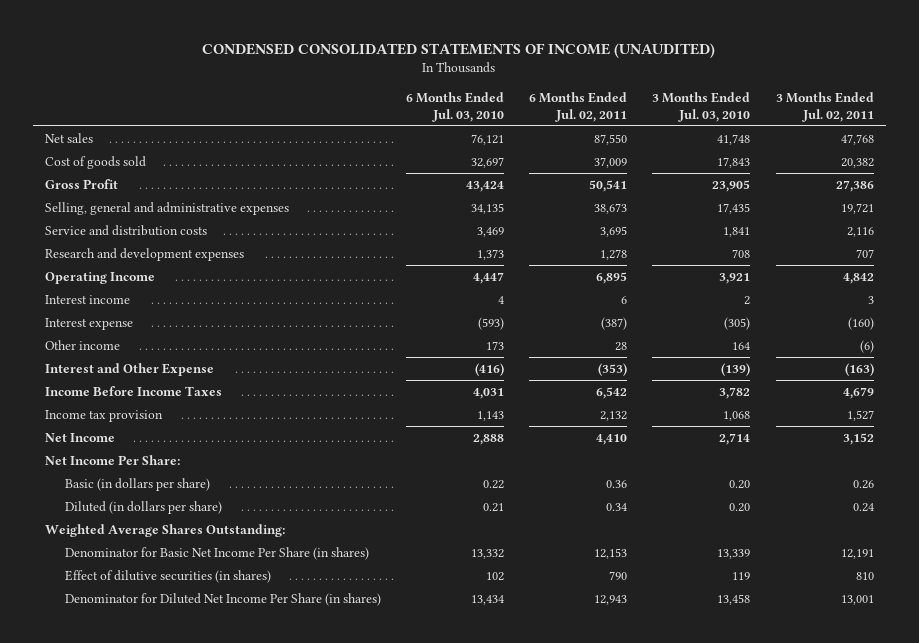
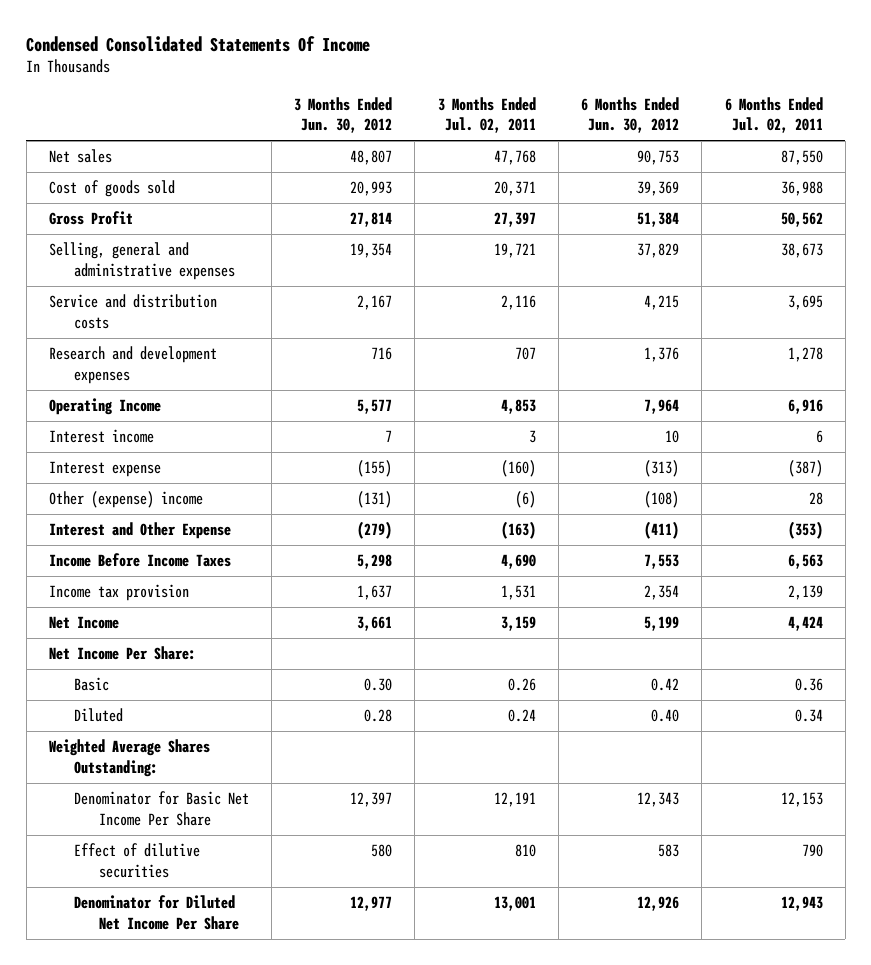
[202,42,716,58] CONDENSED CONSOLIDATED STATEMENTS OF INCOME (UNAUDITED) -> [26,35,371,52] Condensed Consolidated Statements Of Income
[406,91,505,122] 6 Months Ended Jul. 03, 2010 -> none
[652,91,751,122] 3 Months Ended Jul. 03, 2010 -> none
none -> [294,96,393,134] 3 Months Ended Jun. 30, 2012
none -> [581,96,680,134] 6 Months Ended Jun. 30, 2012
[594,157,628,169] 37,009 -> [780,181,823,197] 36,988
[840,158,874,169] 20,382 -> [493,181,536,197] 20,371
[589,180,628,193] 50,541 -> [780,212,823,228] 50,562
[835,180,874,193] 27,386 -> [493,212,536,228] 27,397
[596,272,628,285] 6,895 -> [787,399,823,415] 6,916
[842,273,874,285] 4,842 -> [500,399,536,415] 4,853
[45,340,121,351] Other income -> [48,491,203,509] Other (expense) income
[596,387,628,400] 6,542 -> [787,554,823,570] 6,563
[842,387,874,400] 4,679 -> [500,554,536,570] 4,690
[600,411,628,422] 2,132 -> [787,585,823,601] 2,139
[846,410,874,422] 1,527 -> [500,585,536,601] 1,531
[596,434,628,446] 4,410 -> [787,616,823,632] 4,424
[842,433,874,446] 3,152 -> [500,616,536,632] 3,159
[65,478,211,492] Basic (in dollars per share) -> [73,677,109,692] Basic
[65,501,223,515] Diluted (in dollars per share) -> [73,708,123,723] Diluted
[65,547,370,561] Denominator for Basic Net Income Per Share (in shares) -> [73,791,249,826] Denominator for Basic Net Income Per Share
[65,570,272,584] Effect of dilutive securities (in shares) -> [73,843,200,878] Effect of dilutive securities
[65,593,382,607] Denominator for Diluted Net Income Per Share (in shares) -> [73,895,239,930] Denominator for Diluted Net Income Per Share

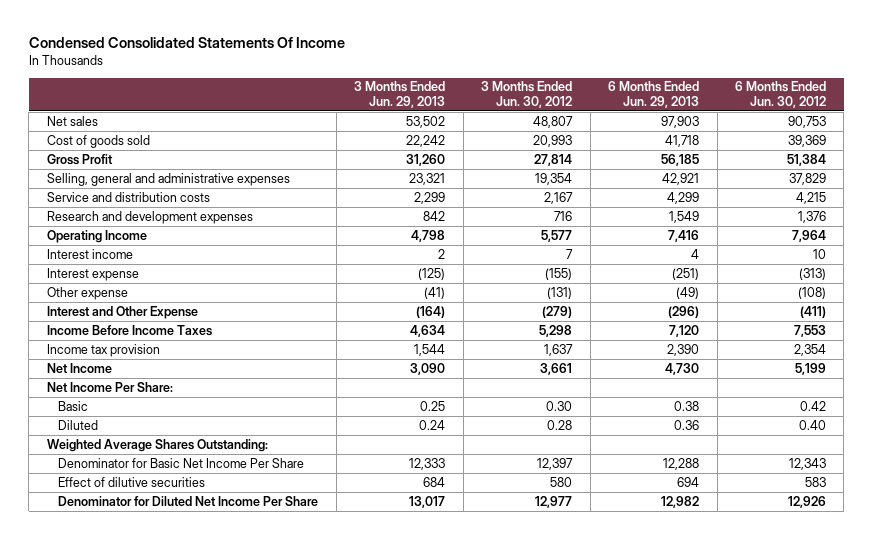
[437,96,536,134] 3 Months Ended Jul. 02, 2011 -> none
[724,96,823,134] 6 Months Ended Jul. 02, 2011 -> none
none -> [354,81,446,109] 3 Months Ended Jun. 29, 2013
none -> [608,81,700,109] 6 Months Ended Jun. 29, 2013
[48,491,203,509] Other (expense) income -> [46,286,128,300] Other expense

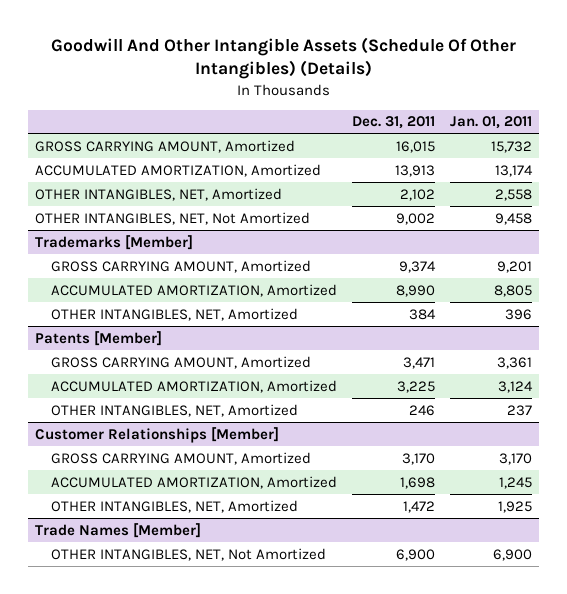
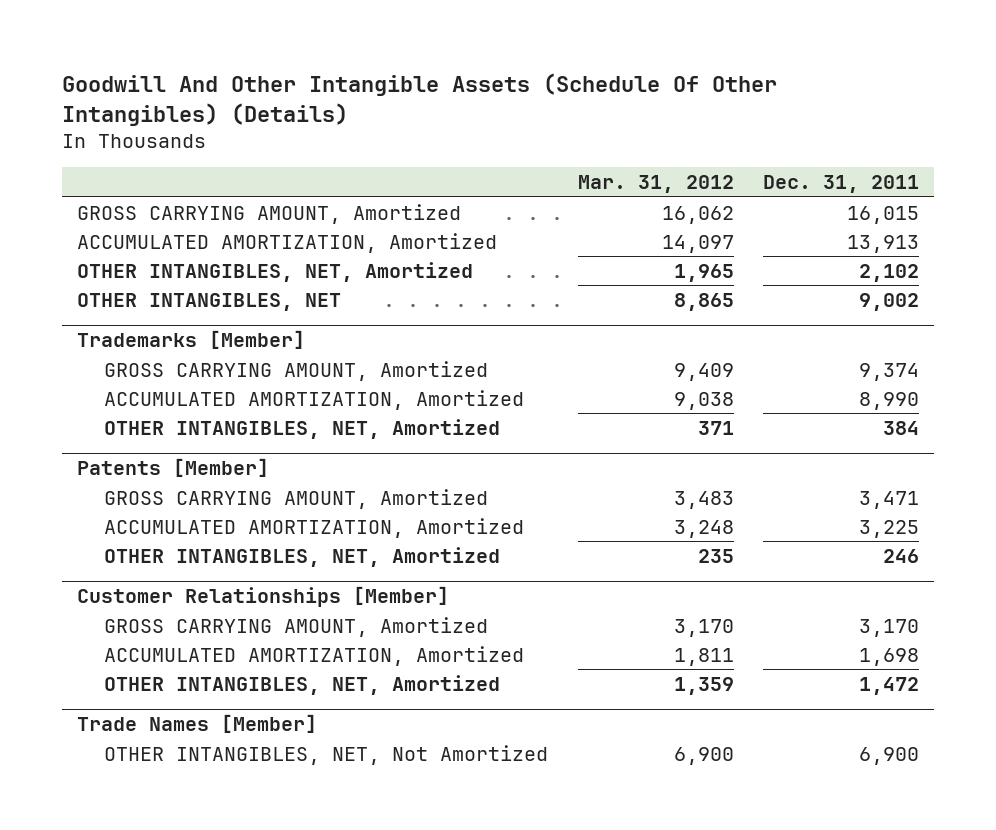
[449,116,532,130] Jan. 01, 2011 -> none
none -> [577,175,734,194] Mar. 31, 2012
[35,211,311,225] OTHER INTANGIBLES, NET, Not Amortized -> [76,292,341,311] OTHER INTANGIBLES, NET

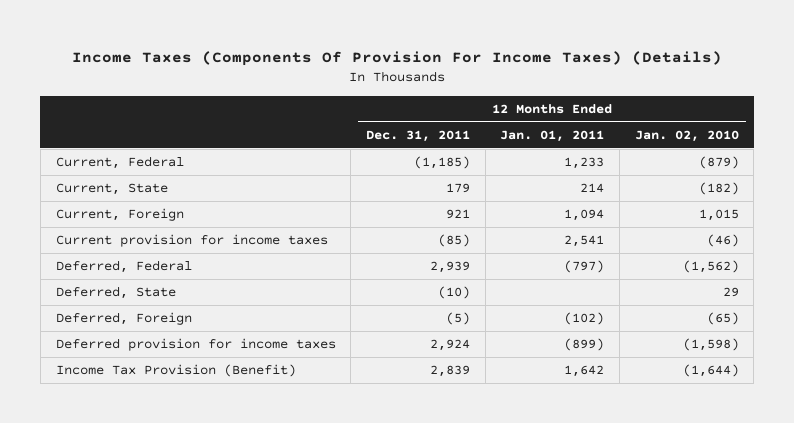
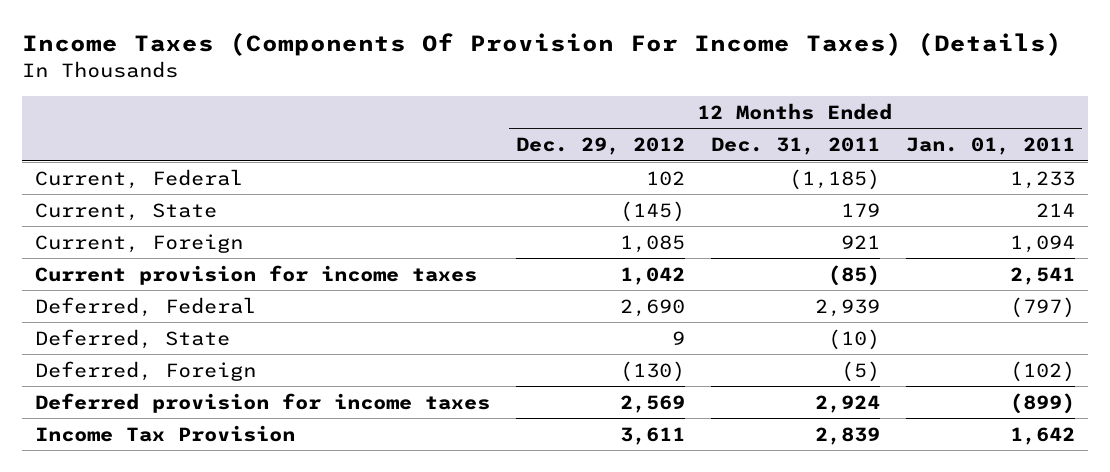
[634,130,739,143] Jan. 02, 2010 -> none
none -> [515,137,685,156] Dec. 29, 2012
[55,364,296,378] Income Tax Provision (Benefit) -> [34,424,295,442] Income Tax Provision

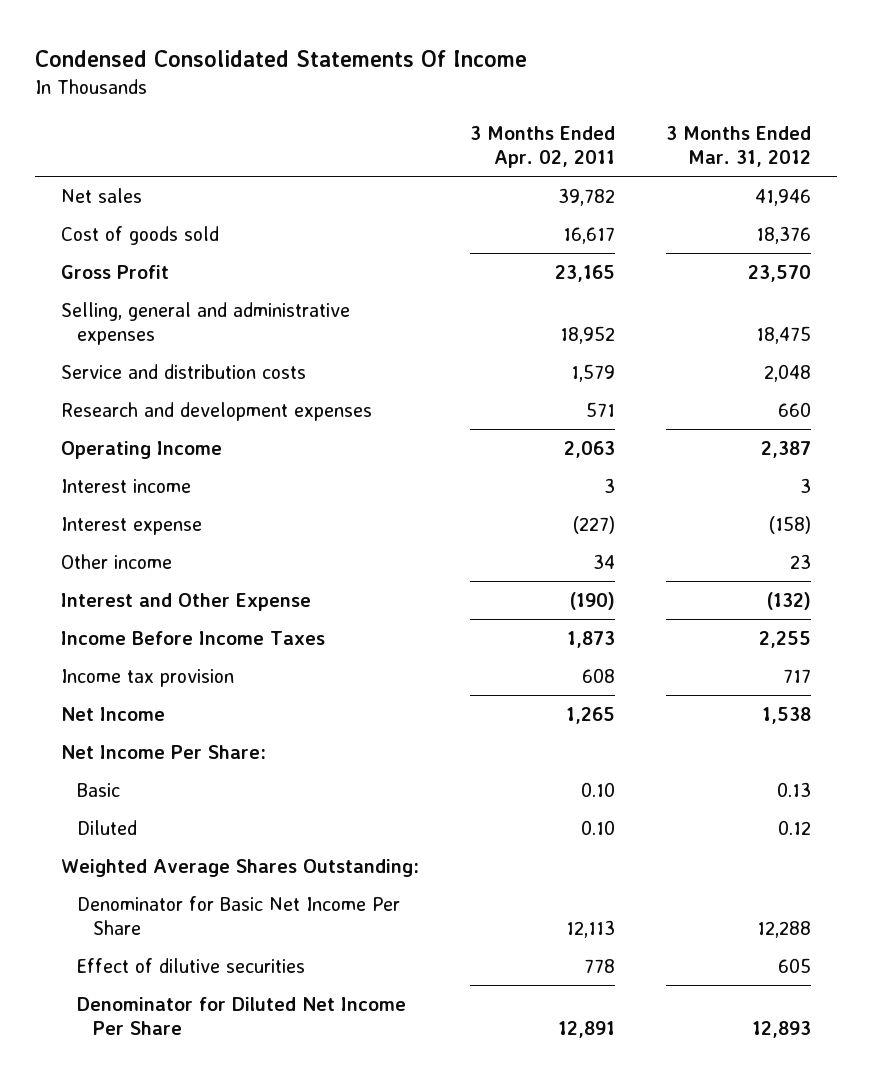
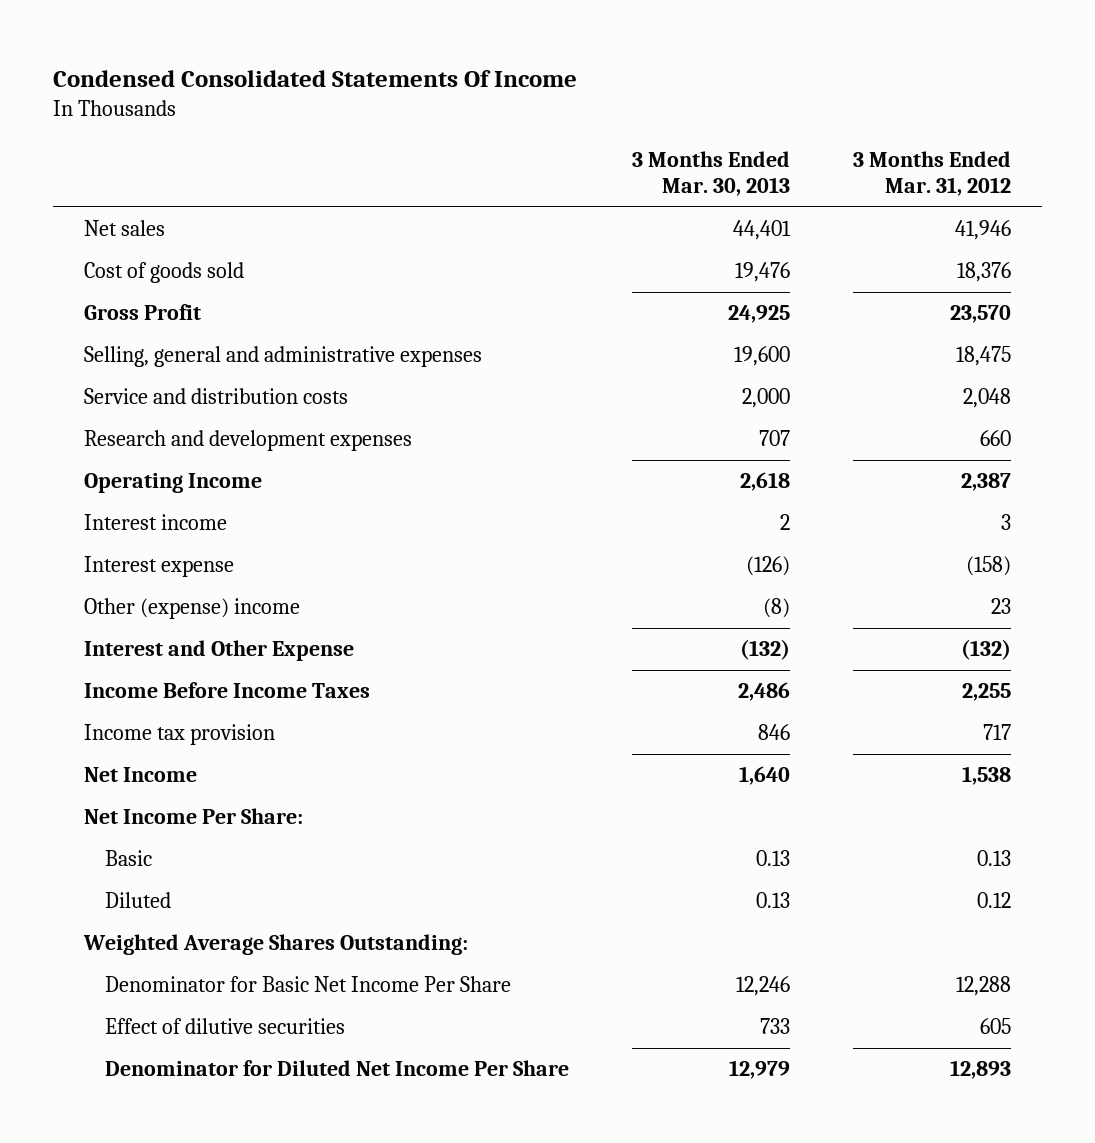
[469,126,615,168] 3 Months Ended Apr. 02, 2011 -> none
none -> [632,150,791,197] 3 Months Ended Mar. 30, 2013
[60,553,172,569] Other income -> [84,598,301,620] Other (expense) income

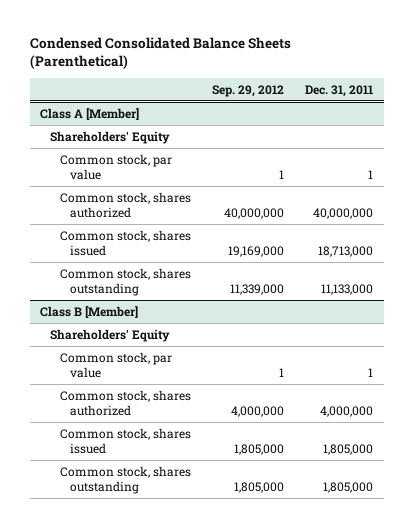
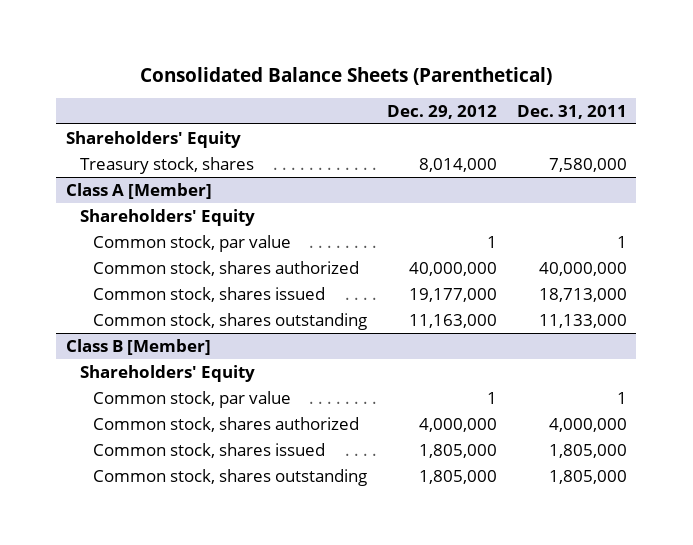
[29,37,291,70] Condensed Consolidated Balance Sheets (Parenthetical) -> [140,66,553,85] Consolidated Balance Sheets (Parenthetical)
[212,84,285,97] Sep. 29, 2012 -> none
none -> [386,104,497,119] Dec. 29, 2012
none -> [66,130,242,148] Shareholders' Equity
none -> [79,156,254,174] Treasury stock, shares

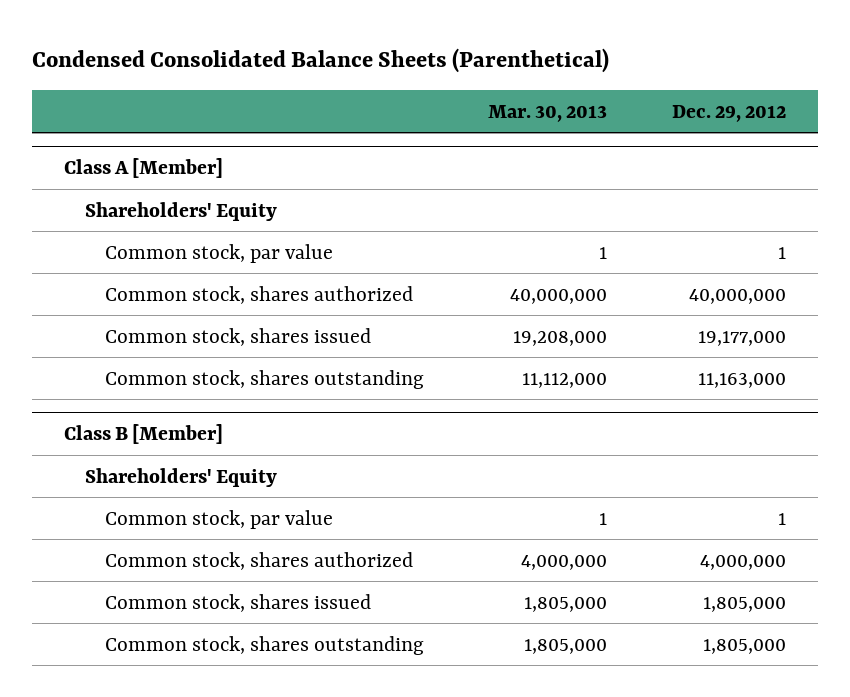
[140,66,553,85] Consolidated Balance Sheets (Parenthetical) -> [31,48,609,74] Condensed Consolidated Balance Sheets (Parenthetical)
[516,104,627,119] Dec. 31, 2011 -> none
none -> [488,104,608,122] Mar. 30, 2013
[66,130,242,148] Shareholders' Equity -> none
[79,156,254,174] Treasury stock, shares -> none

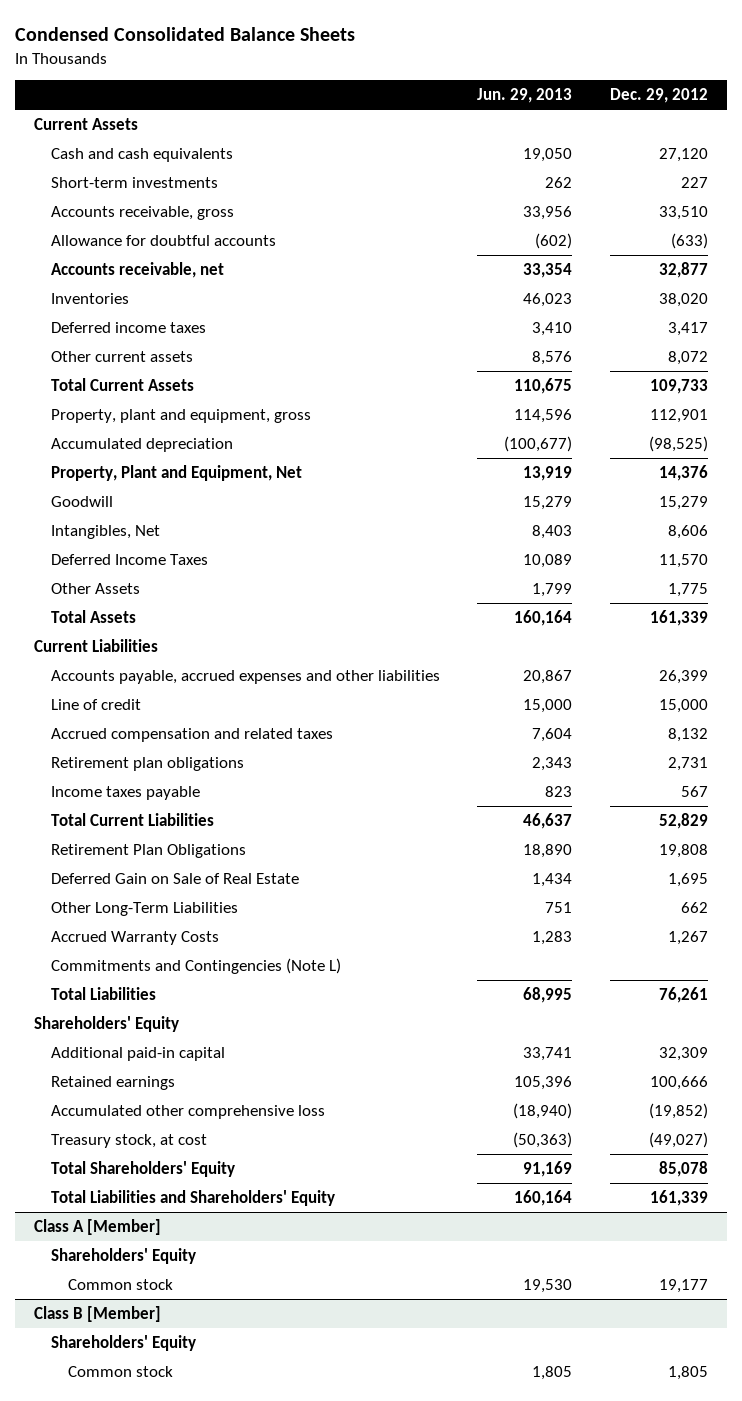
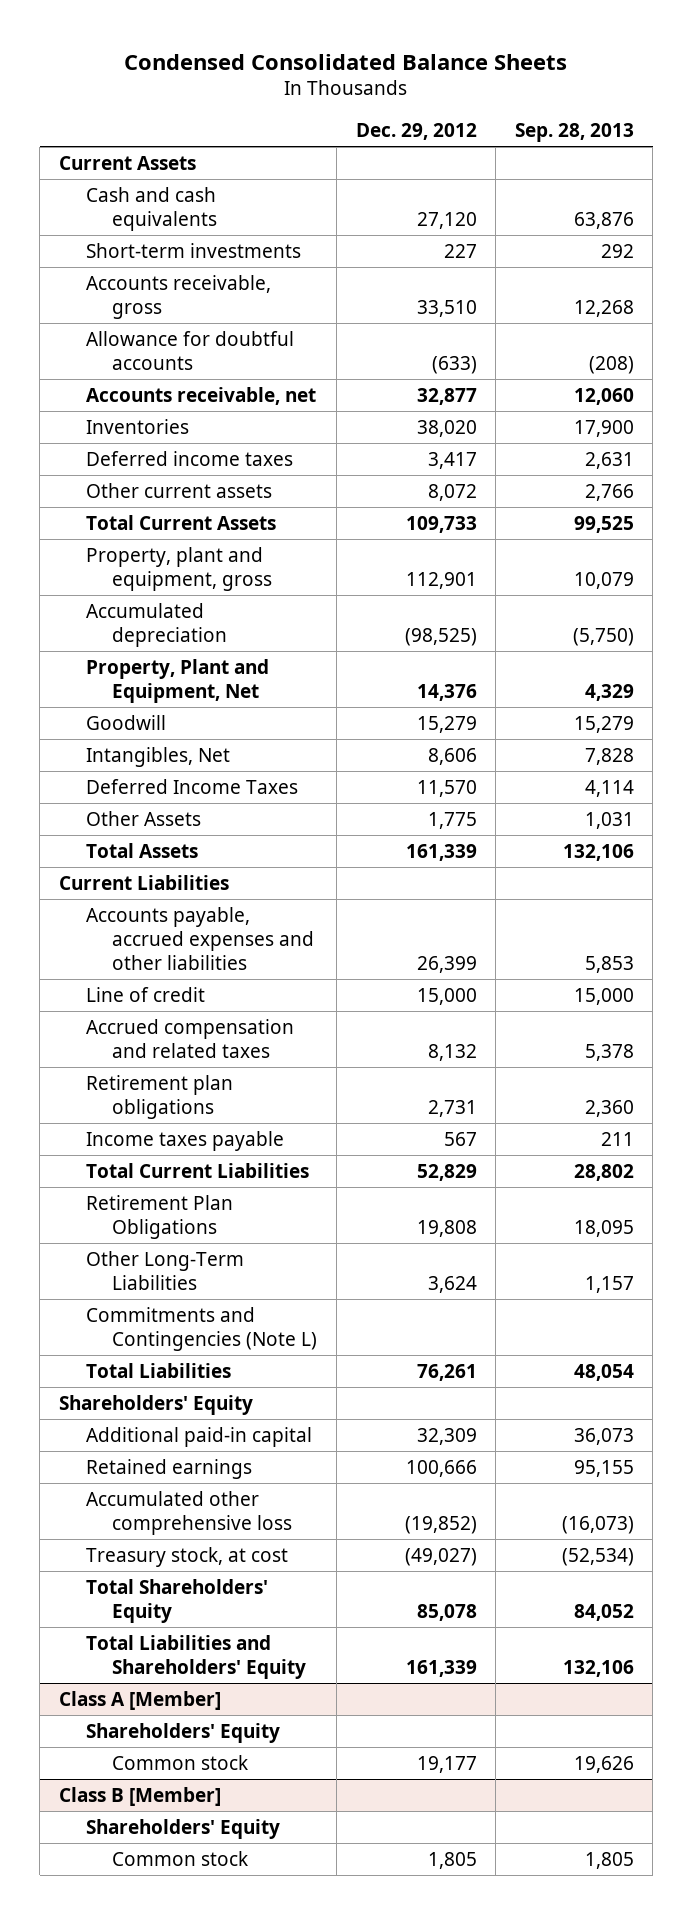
[477,88,573,104] Jun. 29, 2013 -> none
none -> [514,123,634,143] Sep. 28, 2013
[50,872,299,884] Deferred Gain on Sale of Real Estate -> none
[50,930,219,945] Accrued Warranty Costs -> none
[681,901,709,913] 662 -> [427,1276,477,1294] 3,624

